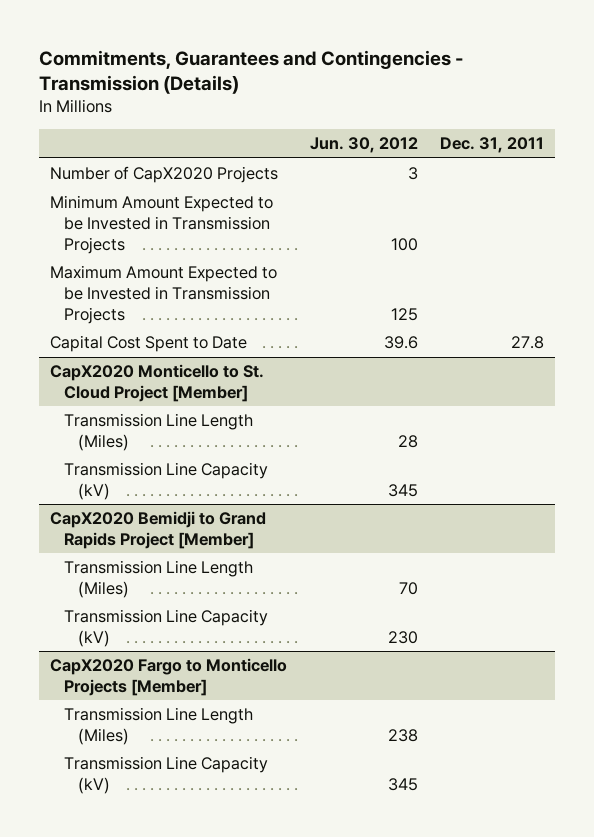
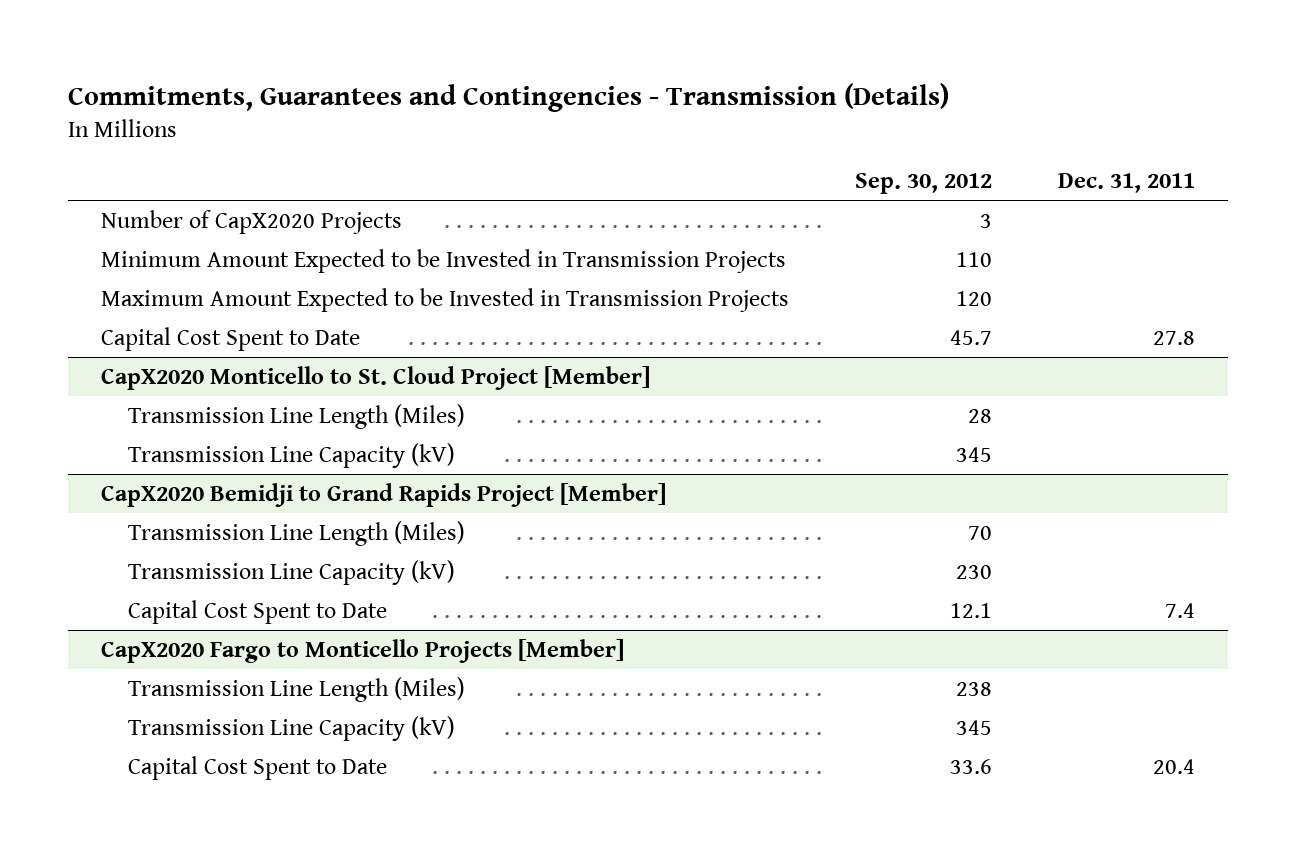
[309,137,418,154] Jun. 30, 2012 -> none
none -> [855,173,993,195] Sep. 30, 2012
none -> [128,600,388,625] Capital Cost Spent to Date
none -> [128,756,388,781] Capital Cost Spent to Date

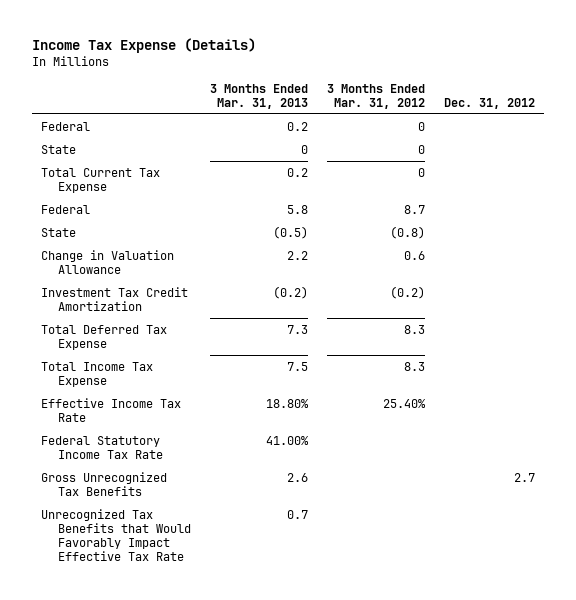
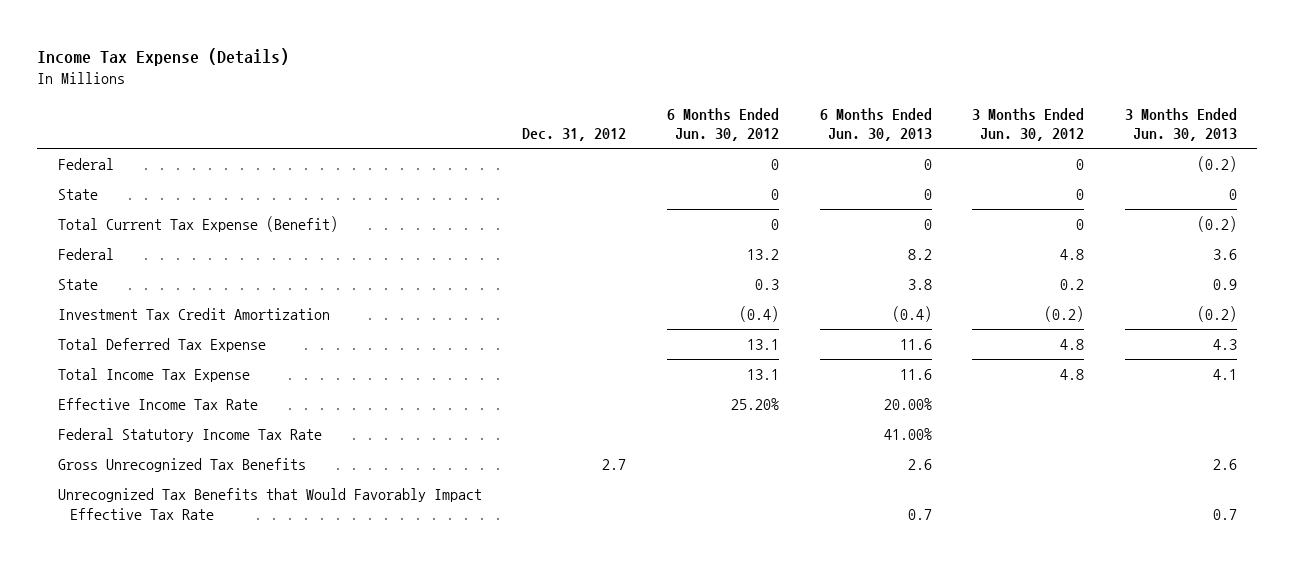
[210,83,309,109] 3 Months Ended Mar. 31, 2013 -> none
[326,83,425,109] 3 Months Ended Mar. 31, 2012 -> none
none -> [666,107,779,142] 6 Months Ended Jun. 30, 2012
none -> [819,107,932,142] 6 Months Ended Jun. 30, 2013
none -> [972,107,1085,142] 3 Months Ended Jun. 30, 2012
none -> [1125,107,1238,142] 3 Months Ended Jun. 30, 2013
[41,167,161,193] Total Current Tax Expense -> [57,216,338,233] Total Current Tax Expense (Benefit)
[41,249,175,274] Change in Valuation Allowance -> none

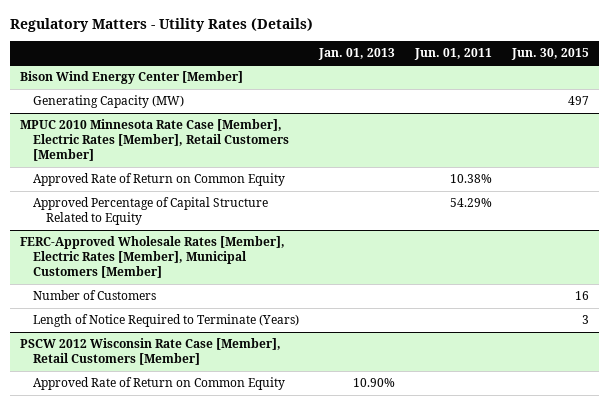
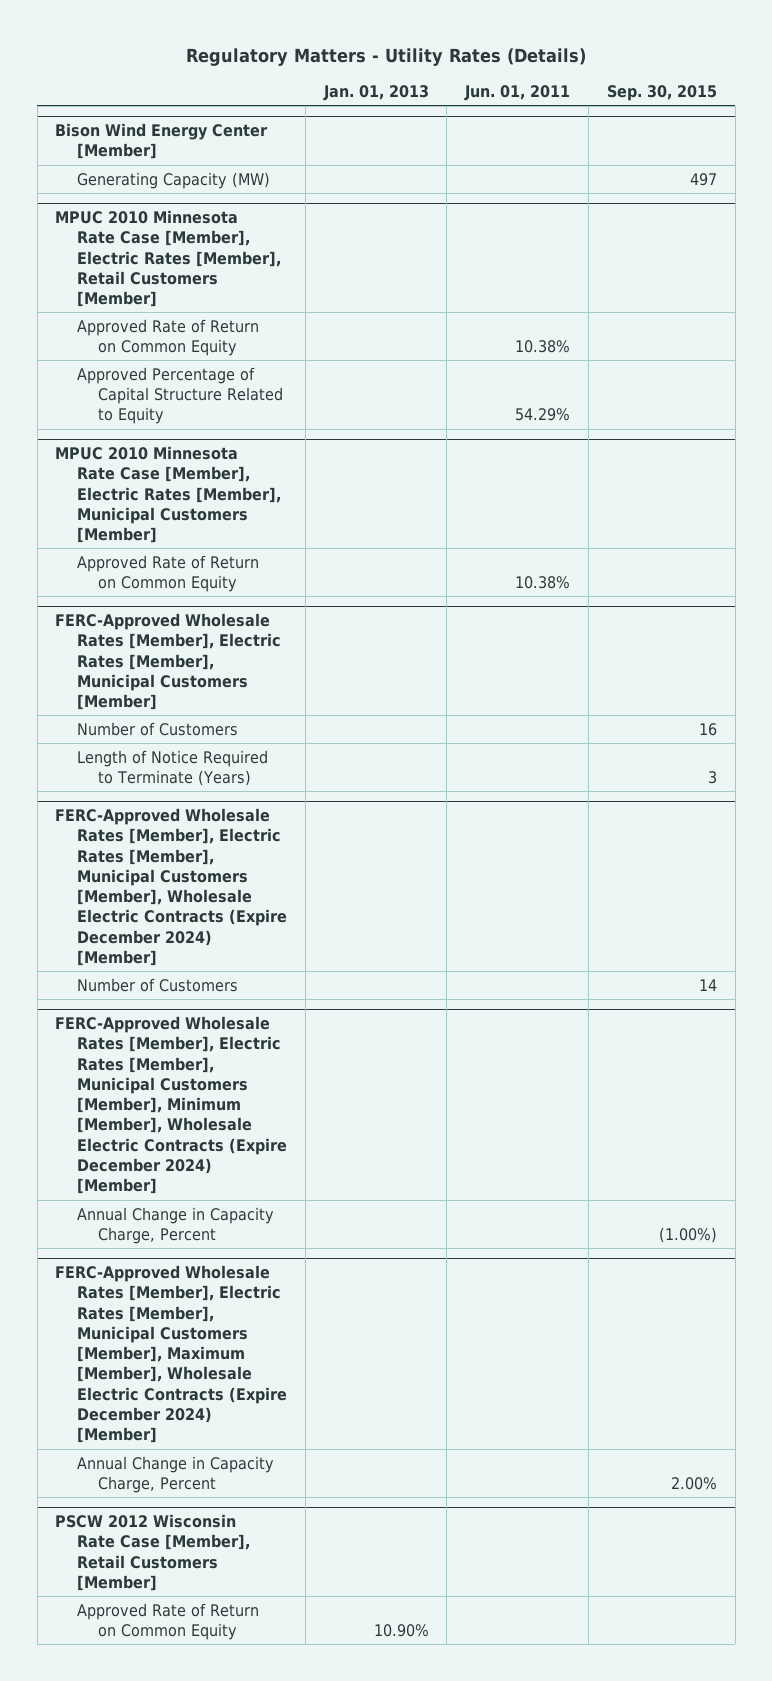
[511,47,590,60] Jun. 30, 2015 -> none
none -> [606,85,717,102] Sep. 30, 2015
none -> [55,445,281,544] MPUC 2010 Minnesota Rate Case [Member], Electric Rates [Member], Municipal Customers [Member]
none -> [76,554,259,593] Approved Rate of Return on Common Equity
none -> [55,807,287,966] FERC-Approved Wholesale Rates [Member], Electric Rates [Member], Municipal Customers [Member], Wholesale Electric Contracts (Expire December 2024) [Member]
none -> [76,977,238,992] Number of Customers
none -> [55,1015,287,1195] FERC-Approved Wholesale Rates [Member], Electric Rates [Member], Municipal Customers [Member], Minimum [Member], Wholesale Electric Contracts (Expire December 2024) [Member]
none -> [76,1206,274,1245] Annual Change in Capacity Charge, Percent
none -> [55,1264,287,1444] FERC-Approved Wholesale Rates [Member], Electric Rates [Member], Municipal Customers [Member], Maximum [Member], Wholesale Electric Contracts (Expire December 2024) [Member]
none -> [76,1455,274,1494] Annual Change in Capacity Charge, Percent

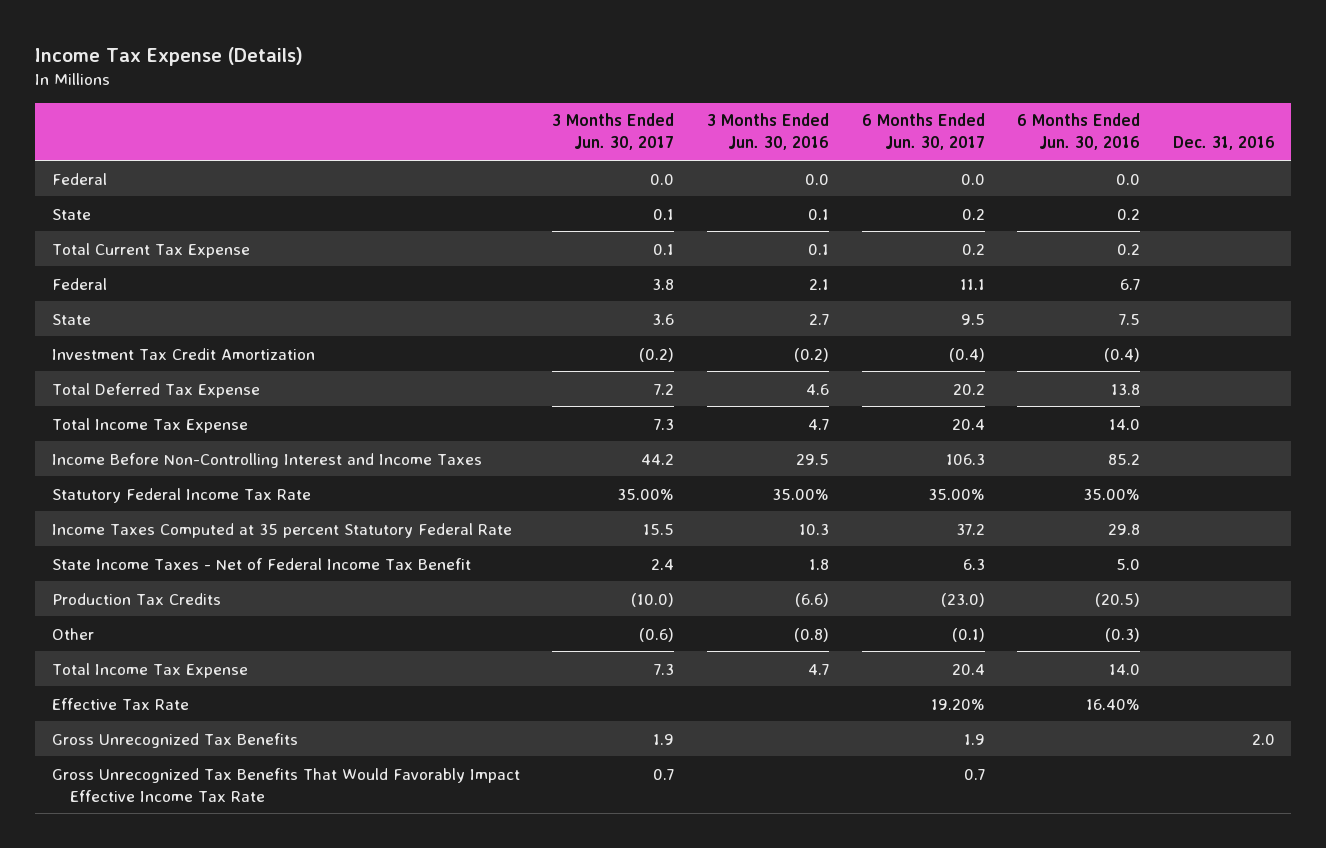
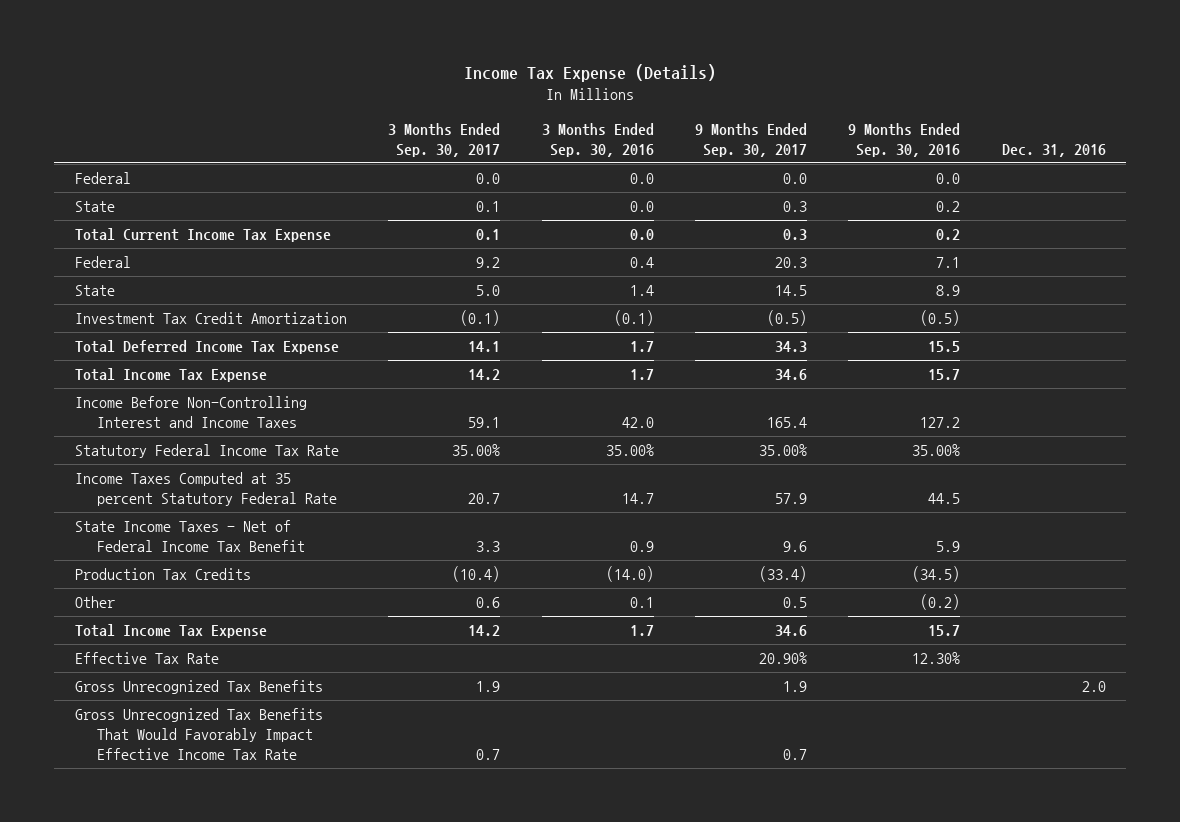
[552,113,675,151] 3 Months Ended Jun. 30, 2017 -> none
[706,113,829,151] 3 Months Ended Jun. 30, 2016 -> none
[861,113,985,151] 6 Months Ended Jun. 30, 2017 -> none
[1017,113,1141,151] 6 Months Ended Jun. 30, 2016 -> none
none -> [388,122,501,157] 3 Months Ended Sep. 30, 2017
none -> [541,122,654,157] 3 Months Ended Sep. 30, 2016
none -> [694,122,807,157] 9 Months Ended Sep. 30, 2017
none -> [848,122,961,157] 9 Months Ended Sep. 30, 2016
[51,242,250,258] Total Current Tax Expense -> [74,227,331,242] Total Current Income Tax Expense
[51,382,260,398] Total Deferred Tax Expense -> [74,339,339,354] Total Deferred Income Tax Expense

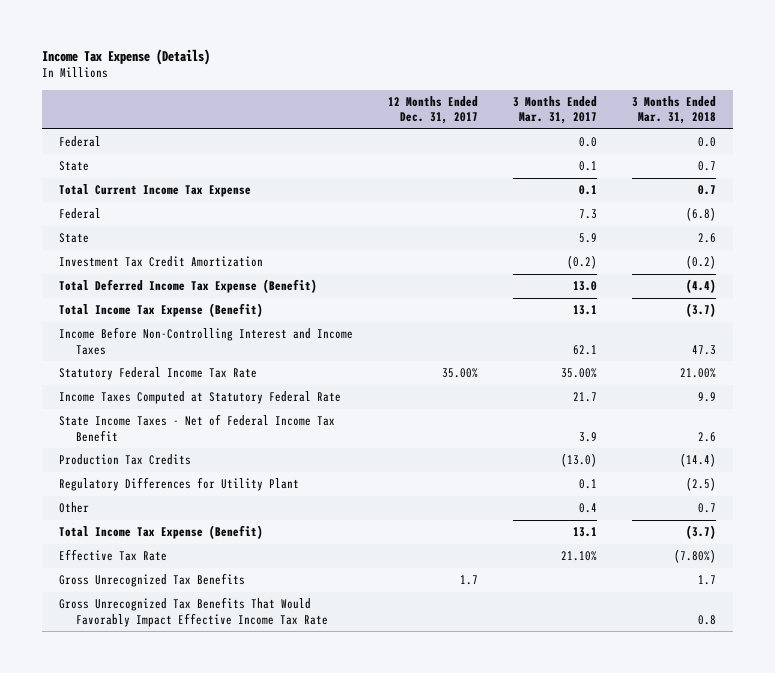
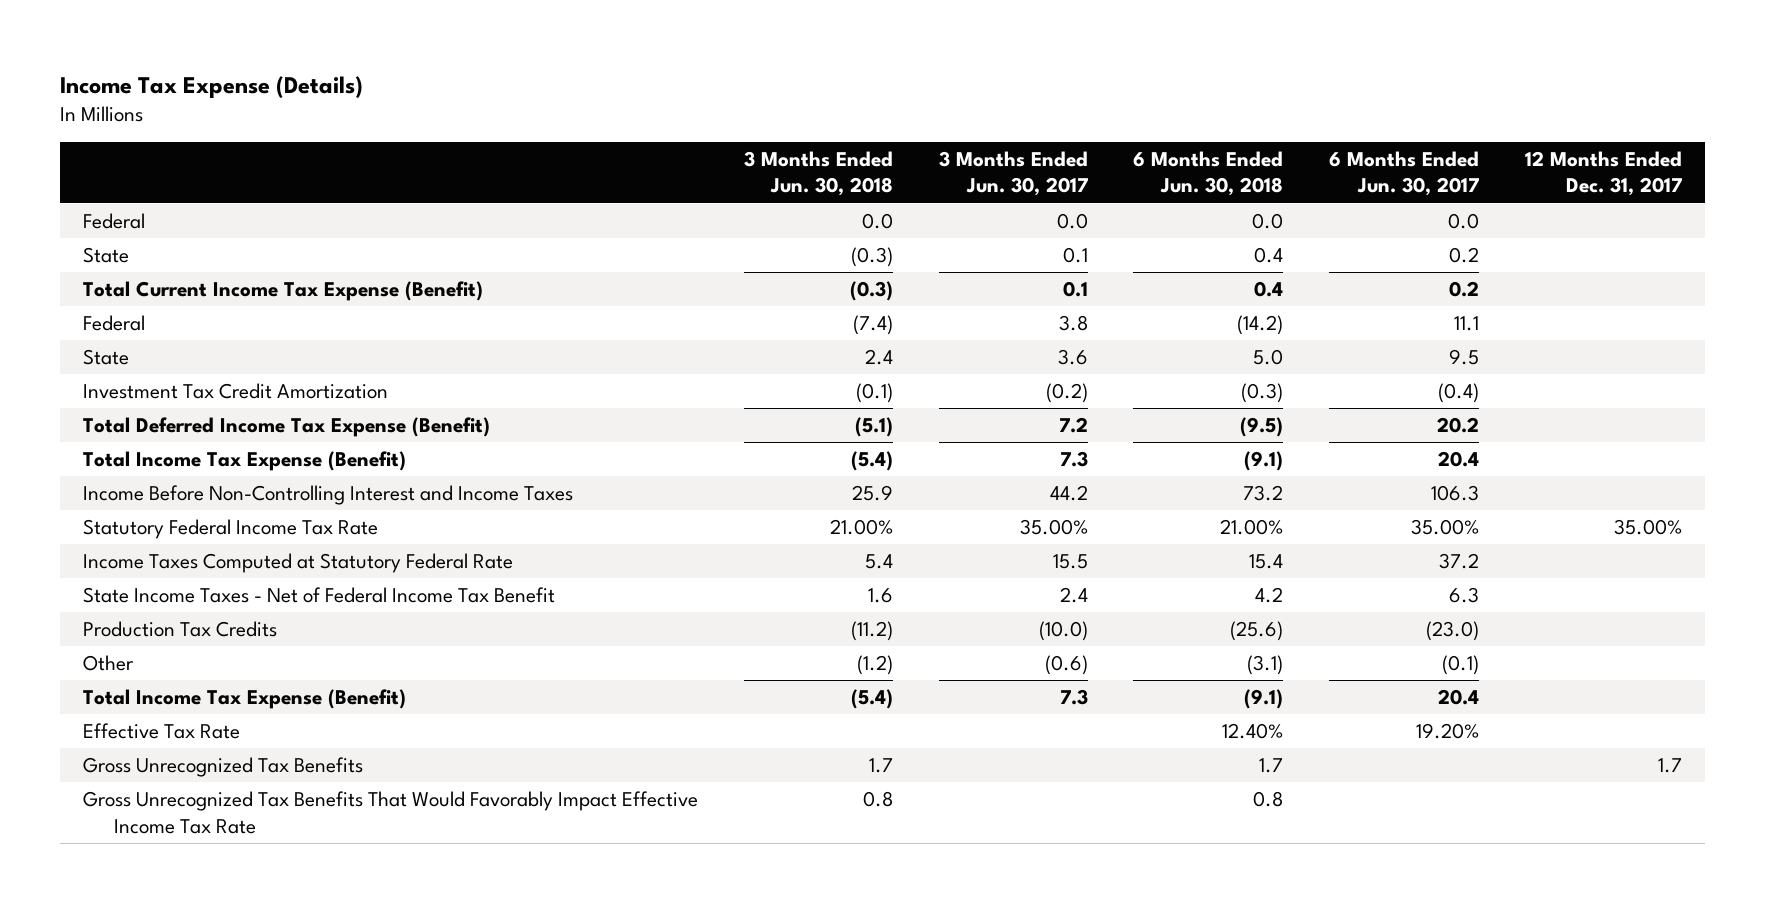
[512,95,597,125] 3 Months Ended Mar. 31, 2017 -> none
[631,95,716,125] 3 Months Ended Mar. 31, 2018 -> none
none -> [743,150,893,197] 3 Months Ended Jun. 30, 2018
none -> [938,150,1088,197] 3 Months Ended Jun. 30, 2017
none -> [1133,150,1284,197] 6 Months Ended Jun. 30, 2018
none -> [1329,150,1480,197] 6 Months Ended Jun. 30, 2017
[59,184,252,198] Total Current Income Tax Expense -> [83,281,484,302] Total Current Income Tax Expense (Benefit)
[59,477,300,492] Regulatory Differences for Utility Plant -> none

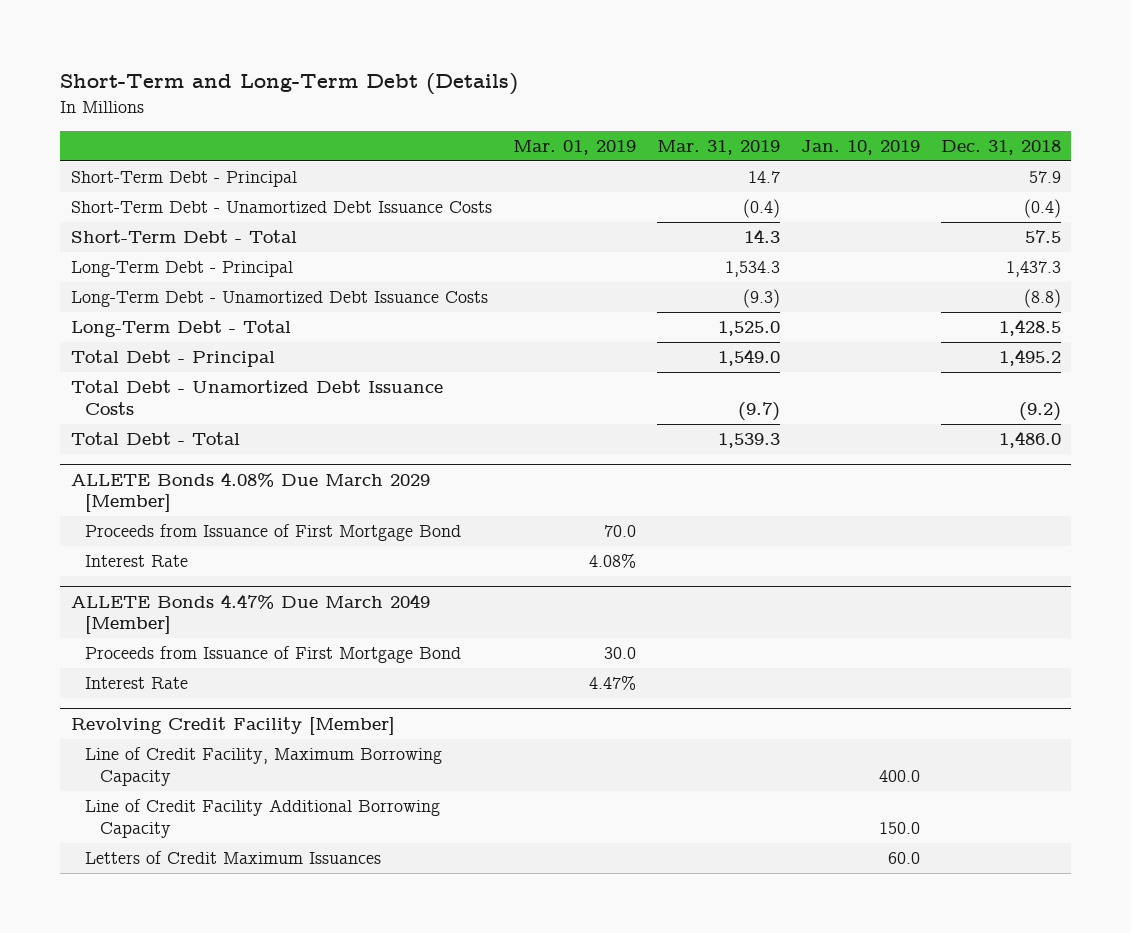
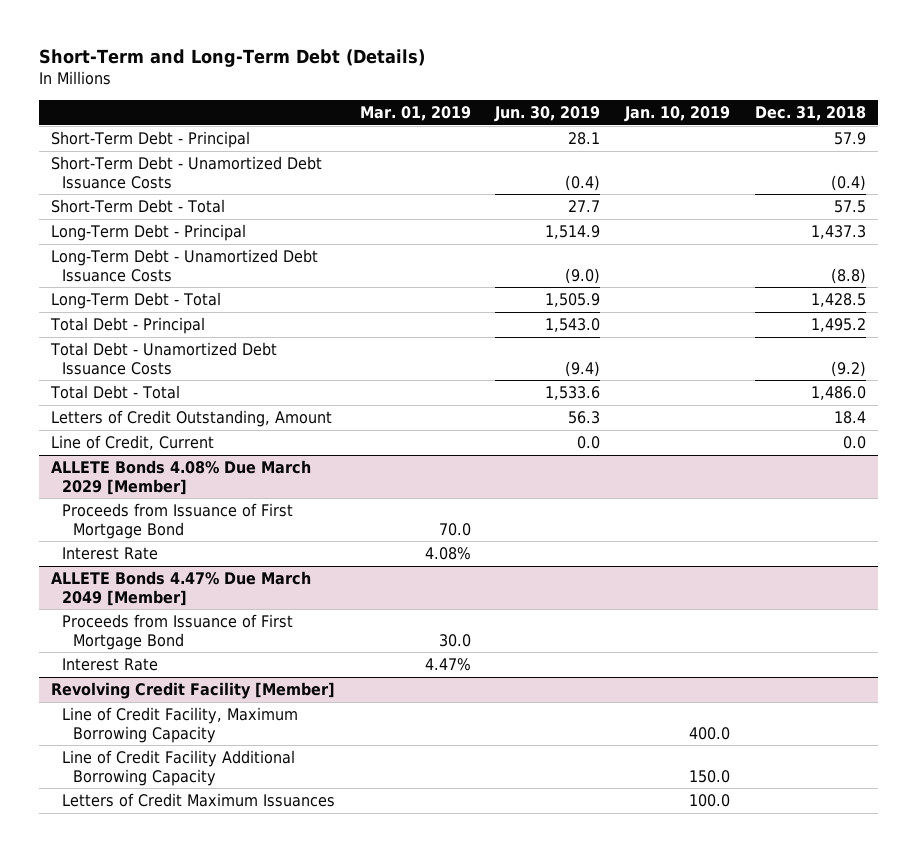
[656,139,780,155] Mar. 31, 2019 -> none
none -> [494,106,601,123] Jun. 30, 2019
none -> [50,410,332,428] Letters of Credit Outstanding, Amount
none -> [50,435,214,451] Line of Credit, Current
[887,852,920,865] 60.0 -> [689,794,731,808] 100.0

